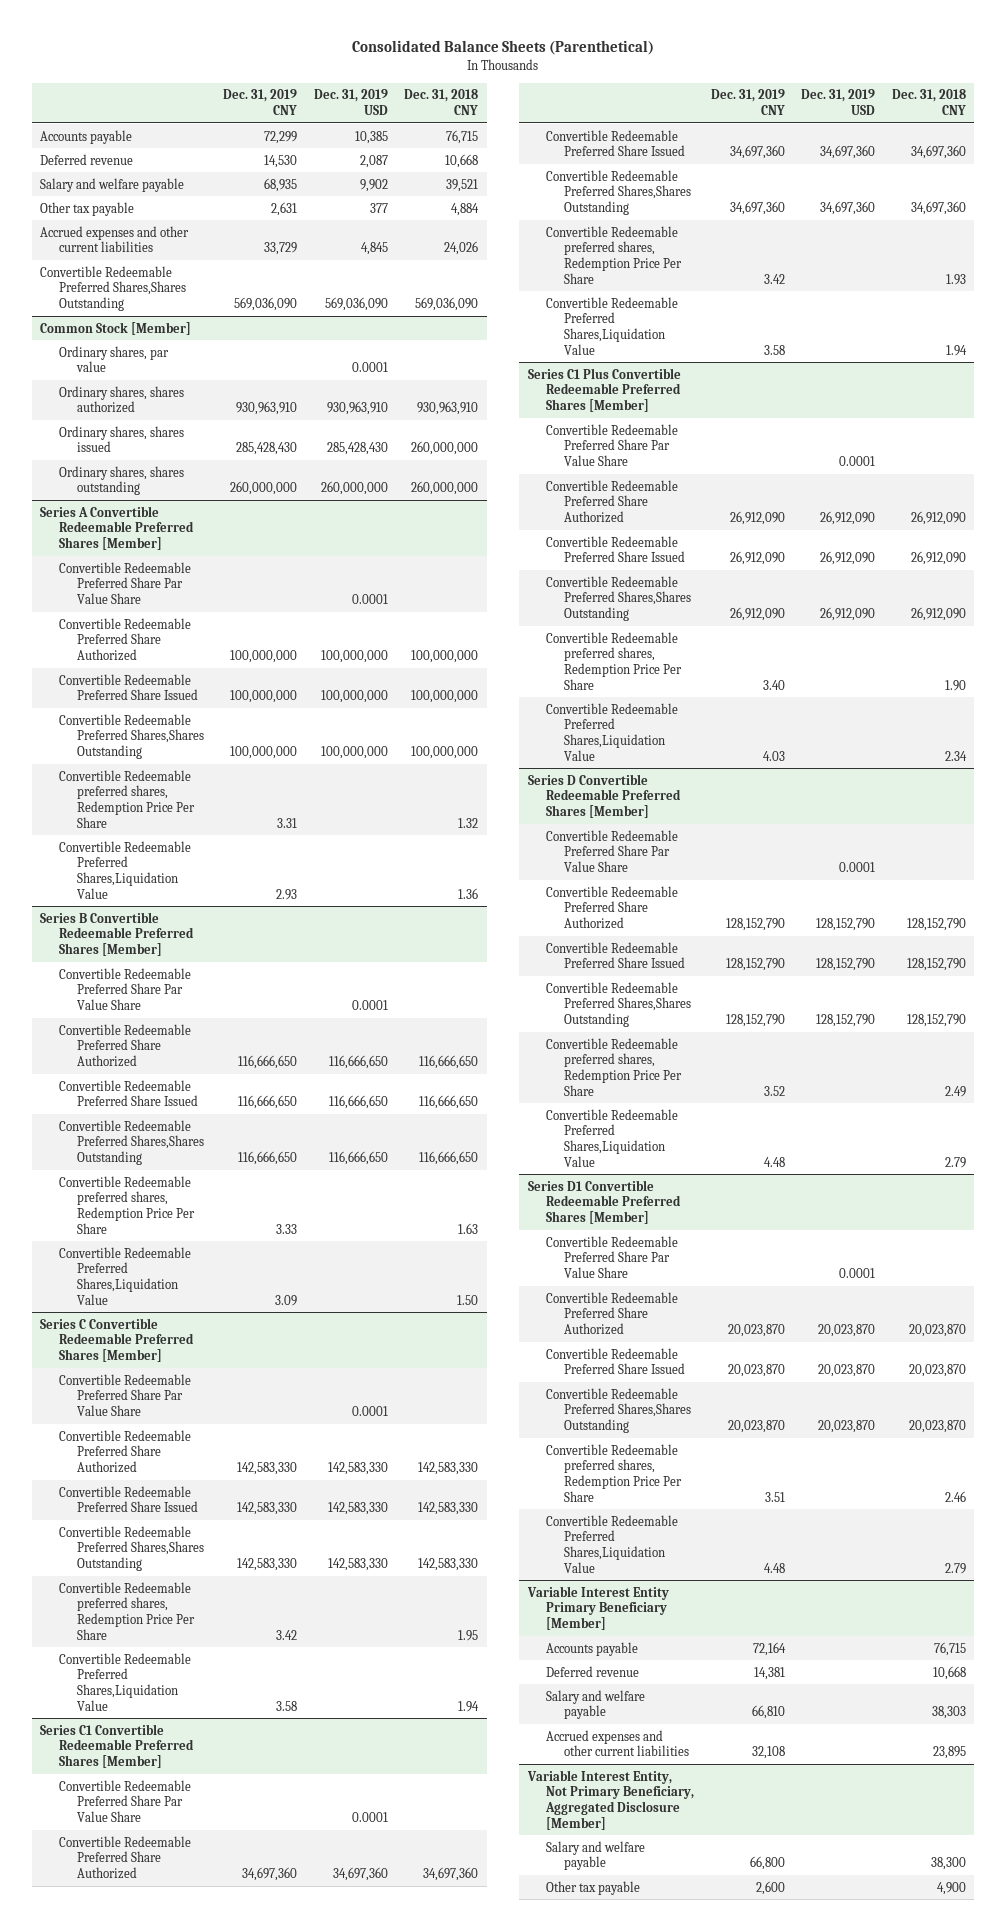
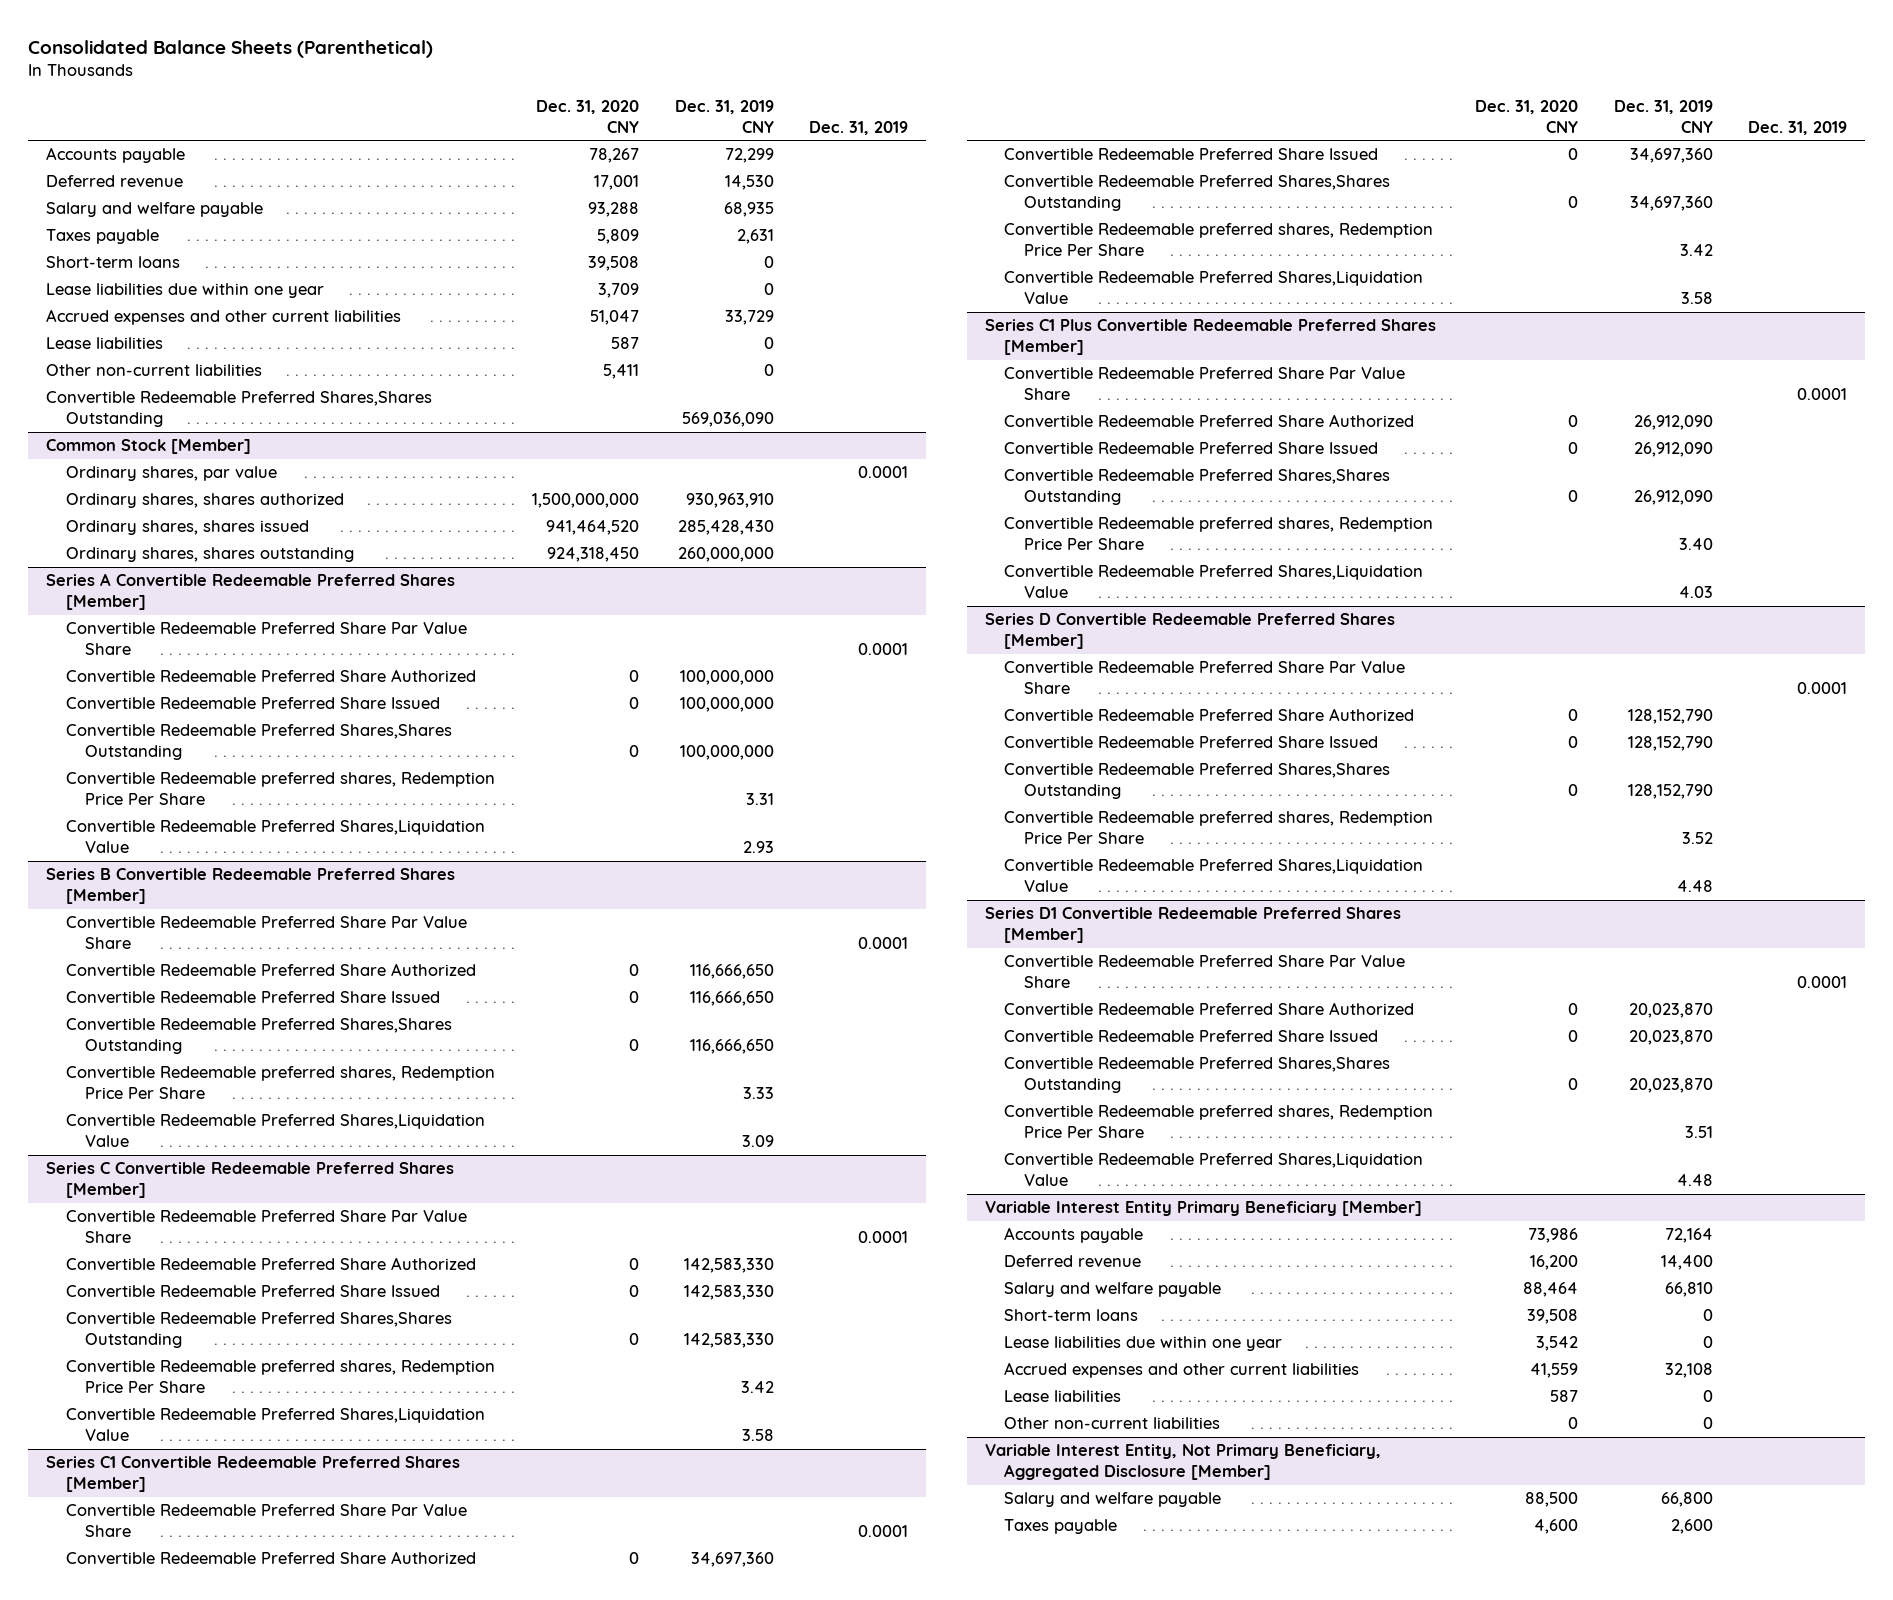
[313,89,388,116] Dec. 31, 2019 USD -> none
[404,89,479,116] Dec. 31, 2018 CNY -> none
none -> [536,99,640,133] Dec. 31, 2020 CNY
none -> [809,120,909,135] Dec. 31, 2019
[40,201,135,216] Other tax payable -> [45,229,159,245] Taxes payable
none -> [45,256,180,269] Short-term loans
none -> [45,283,324,299] Lease liabilities due within one year
none -> [45,337,163,350] Lease liabilities
none -> [45,364,262,377] Other non-current liabilities
[753,1666,785,1680] 14,381 -> [1660,1255,1713,1271] 14,400
none -> [1004,1309,1139,1322] Short-term loans
none -> [1004,1336,1283,1352] Lease liabilities due within one year
none -> [1004,1390,1122,1403] Lease liabilities
none -> [1004,1417,1221,1430] Other non-current liabilities
[545,1880,640,1895] Other tax payable -> [1004,1519,1118,1535] Taxes payable

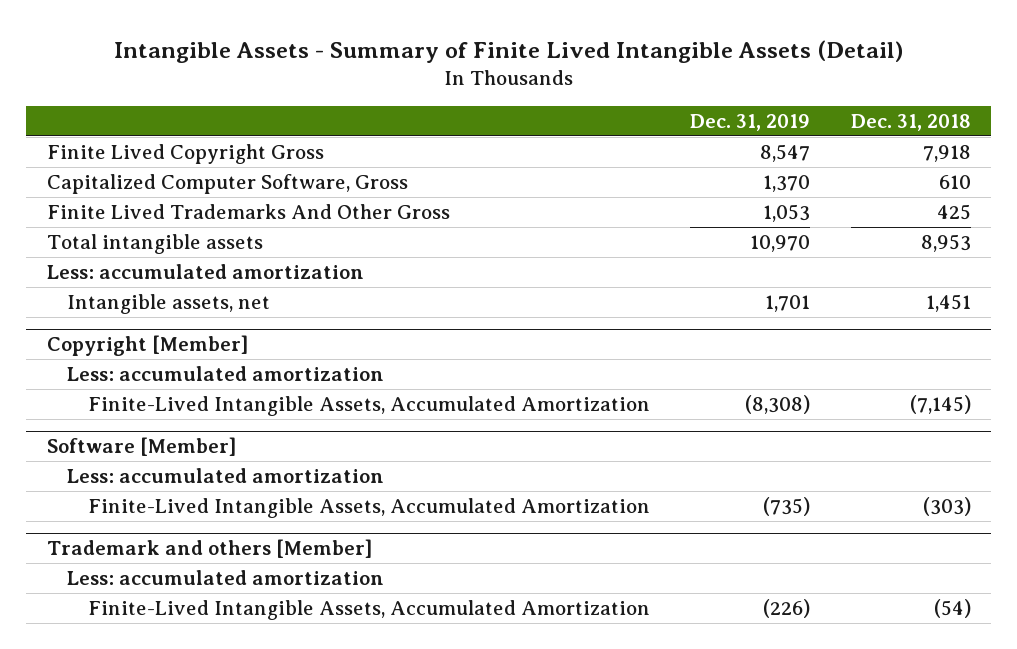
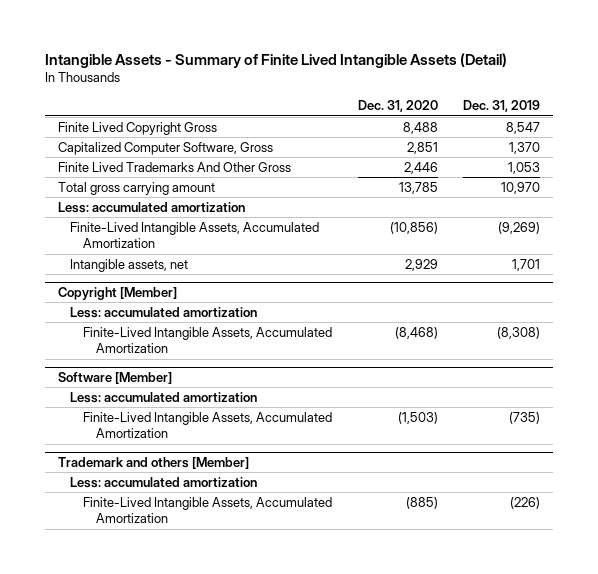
[850,113,971,131] Dec. 31, 2018 -> none
none -> [357,100,438,113] Dec. 31, 2020
[46,233,263,254] Total intangible assets -> [57,181,215,195] Total gross carrying amount
none -> [70,221,320,249] Finite-Lived Intangible Assets, Accumulated Amortization

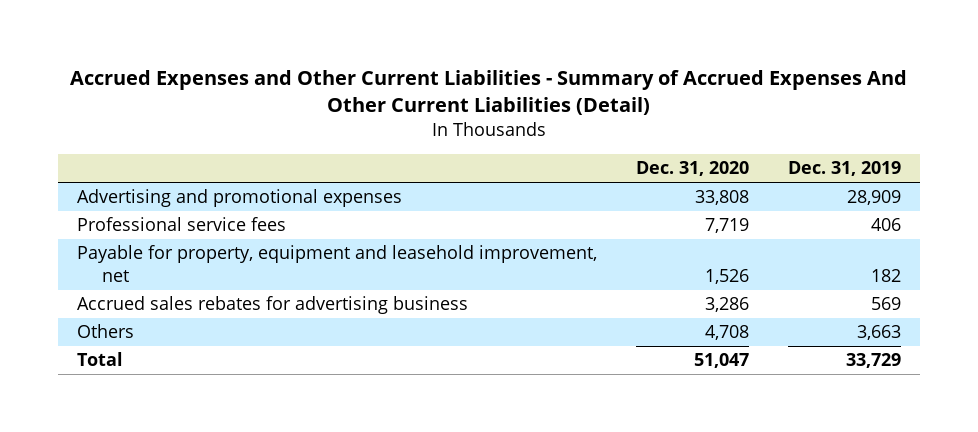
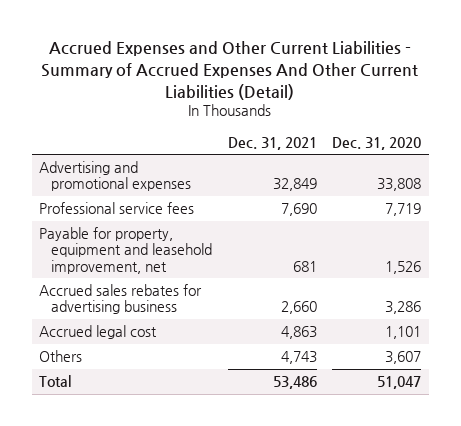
[787,161,901,177] Dec. 31, 2019 -> none
none -> [227,136,317,150] Dec. 31, 2021
none -> [39,325,158,340] Accrued legal cost
[704,325,749,341] 4,708 -> [385,351,422,365] 3,607

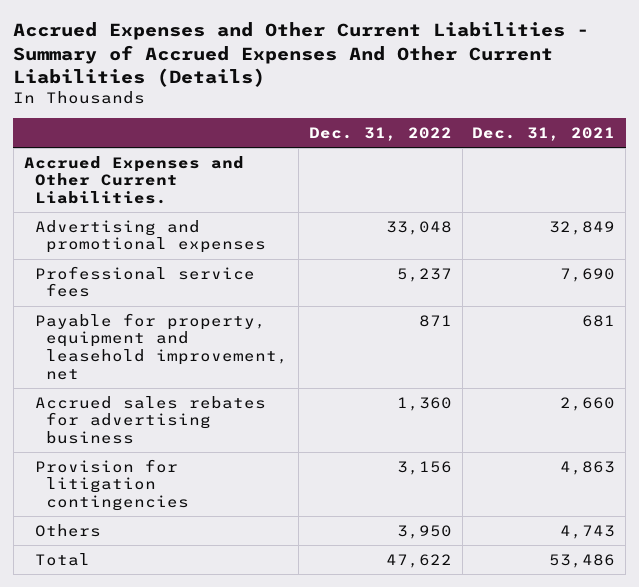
[41,41,419,100] Accrued Expenses and Other Current Liabilities - Summary of Accrued Expenses And Other Current Liabilities (Detail) -> [13,22,590,88] Accrued Expenses and Other Current Liabilities - Summary of Accrued Expenses And Other Current Liabilities (Details)
[332,136,422,150] Dec. 31, 2020 -> none
none -> [308,126,452,141] Dec. 31, 2022
none -> [23,155,244,205] Accrued Expenses and Other Current Liabilities.
[39,325,158,340] Accrued legal cost -> [34,458,189,512] Provision for litigation contingencies

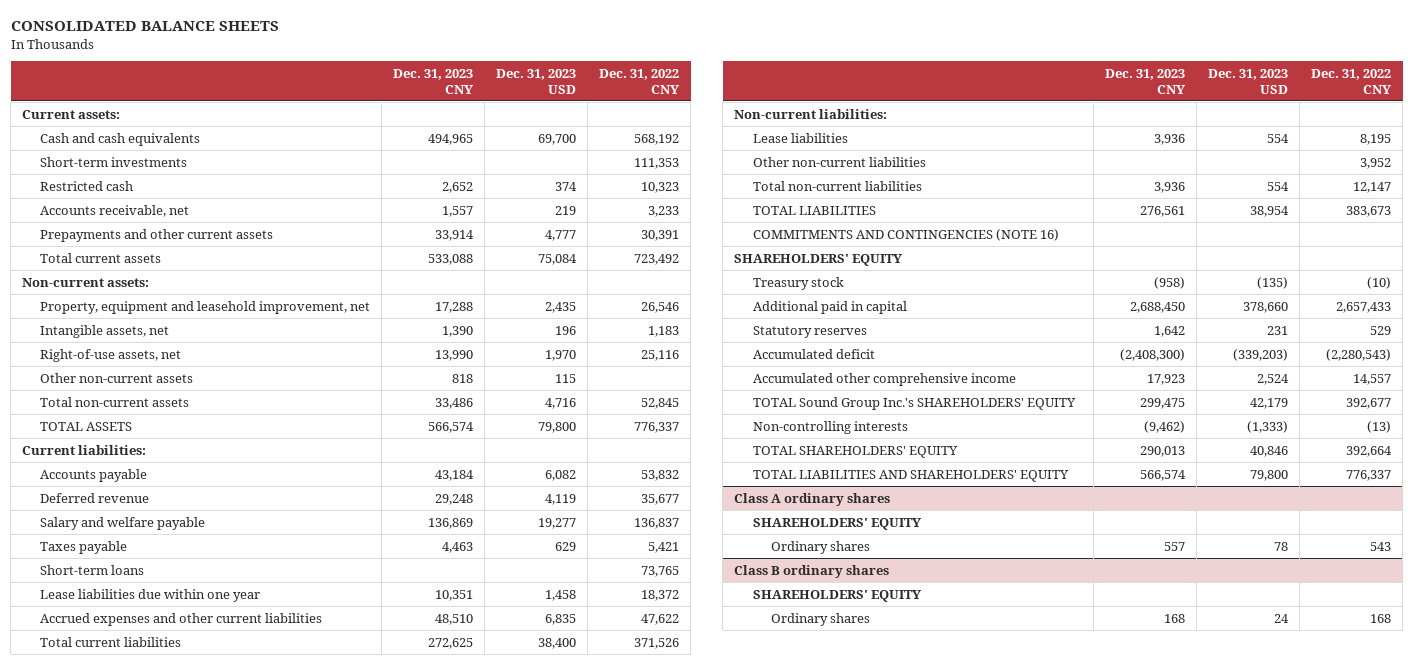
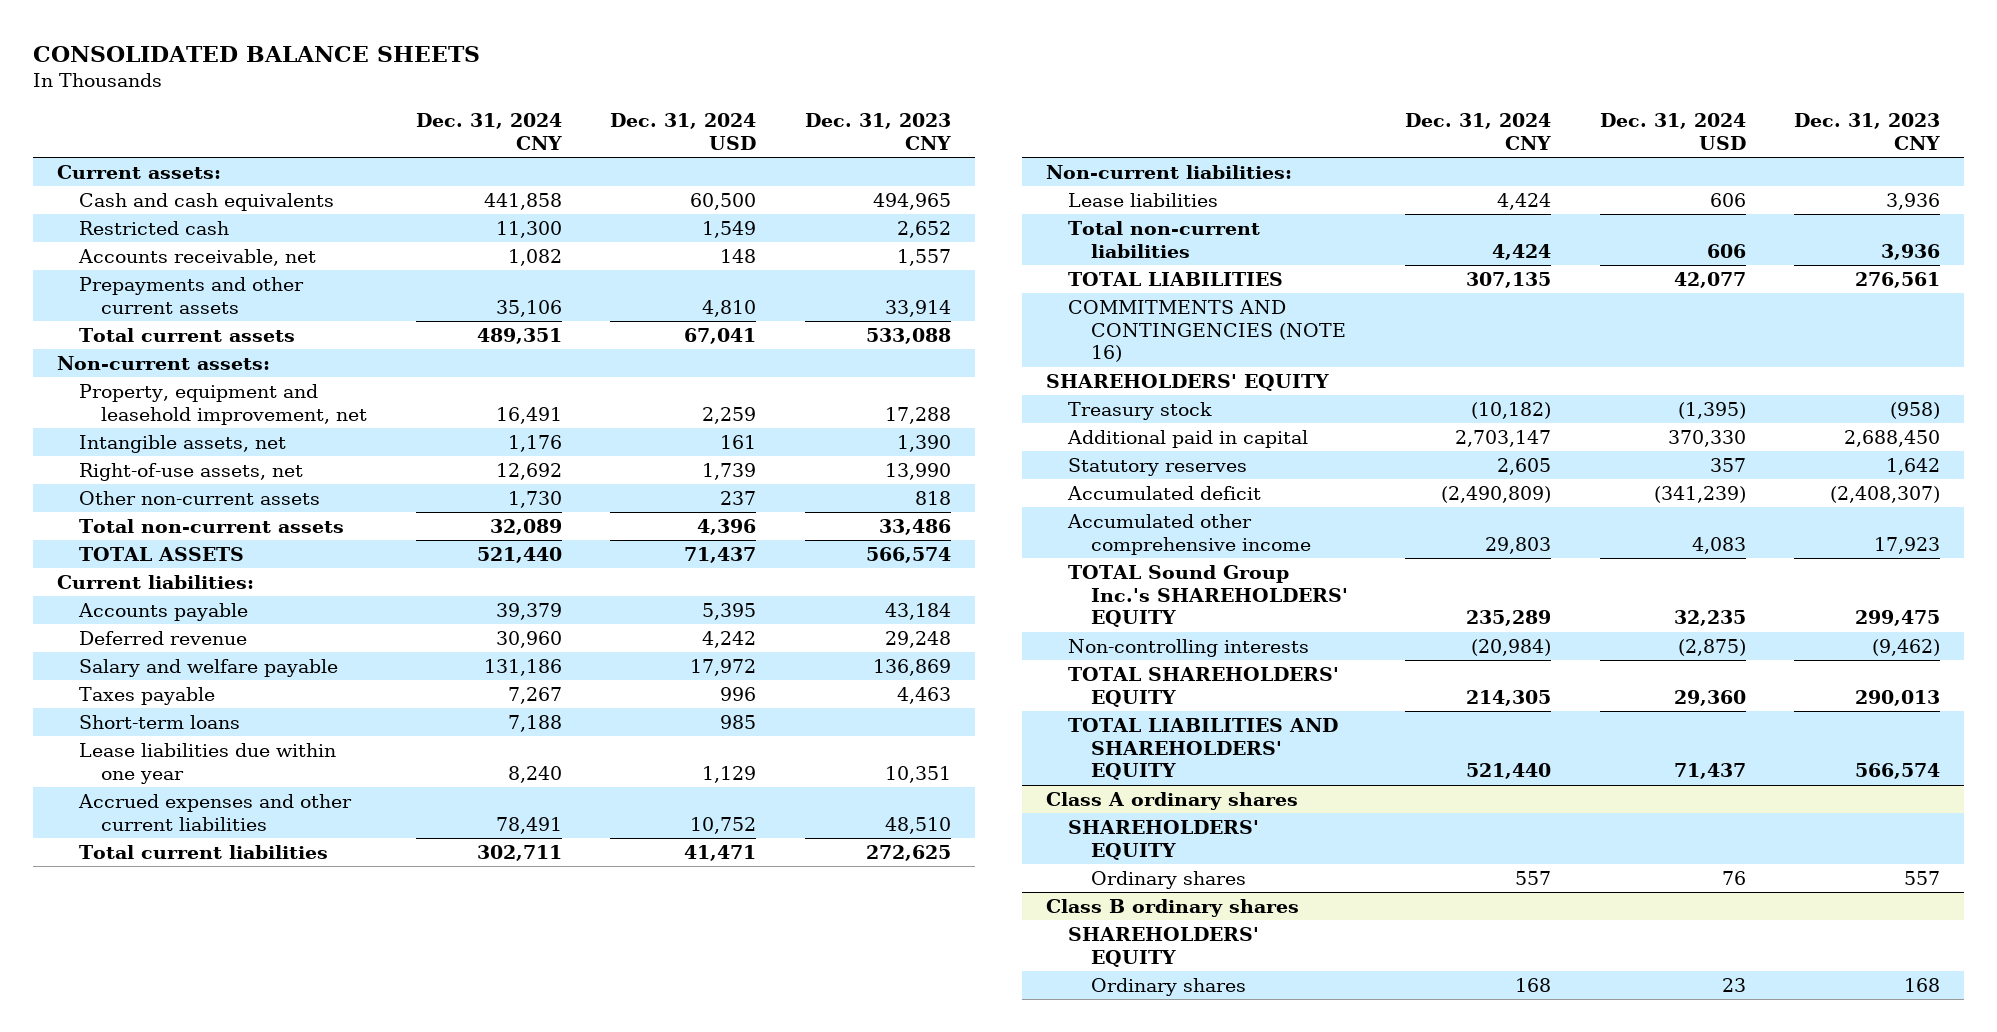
[496,69,577,94] Dec. 31, 2023 USD -> none
[599,69,681,94] Dec. 31, 2022 CNY -> none
none -> [415,113,562,151] Dec. 31, 2024 CNY
none -> [610,113,757,151] Dec. 31, 2024 USD
[40,156,188,167] Short-term investments -> none
[752,156,926,167] Other non-current liabilities -> none
[1120,348,1186,361] (2,408,300) -> [1830,485,1941,503] (2,408,307)

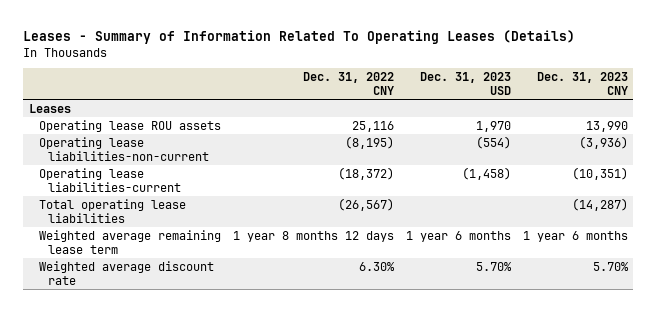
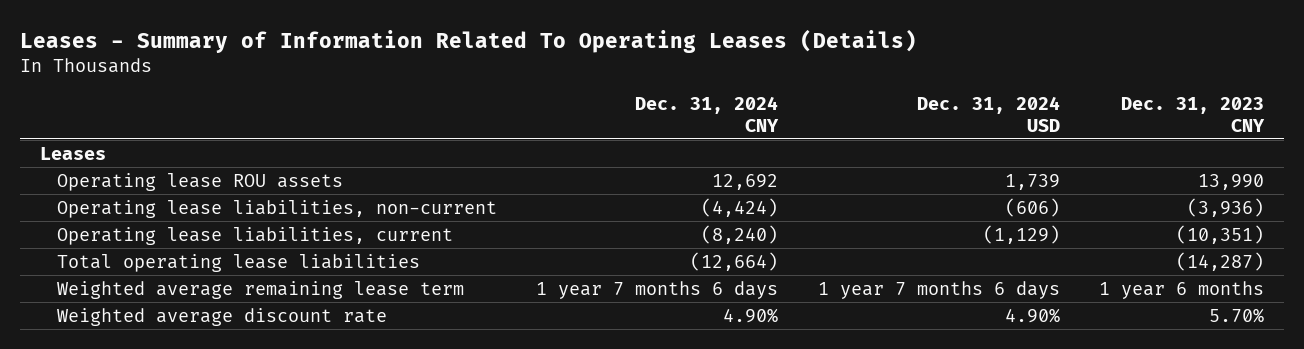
[302,71,394,95] Dec. 31, 2022 CNY -> none
[419,71,511,95] Dec. 31, 2023 USD -> none
none -> [635,96,780,132] Dec. 31, 2024 CNY
none -> [916,96,1060,132] Dec. 31, 2024 USD
[38,136,210,161] Operating lease liabilities-non-current -> [56,199,497,218] Operating lease liabilities, non-current
[38,167,182,192] Operating lease liabilities-current -> [56,226,453,245] Operating lease liabilities, current

